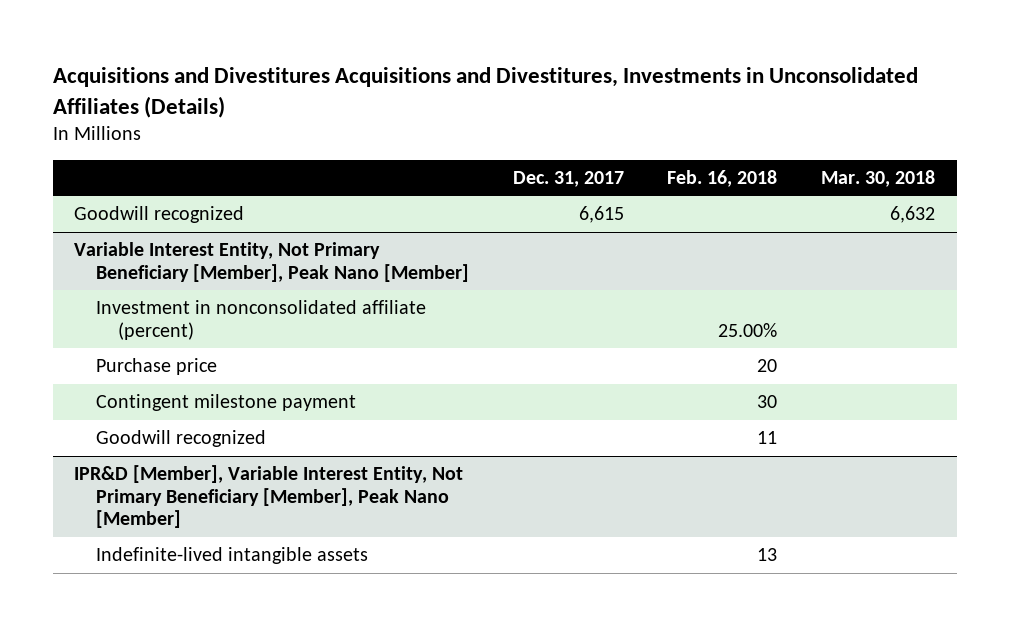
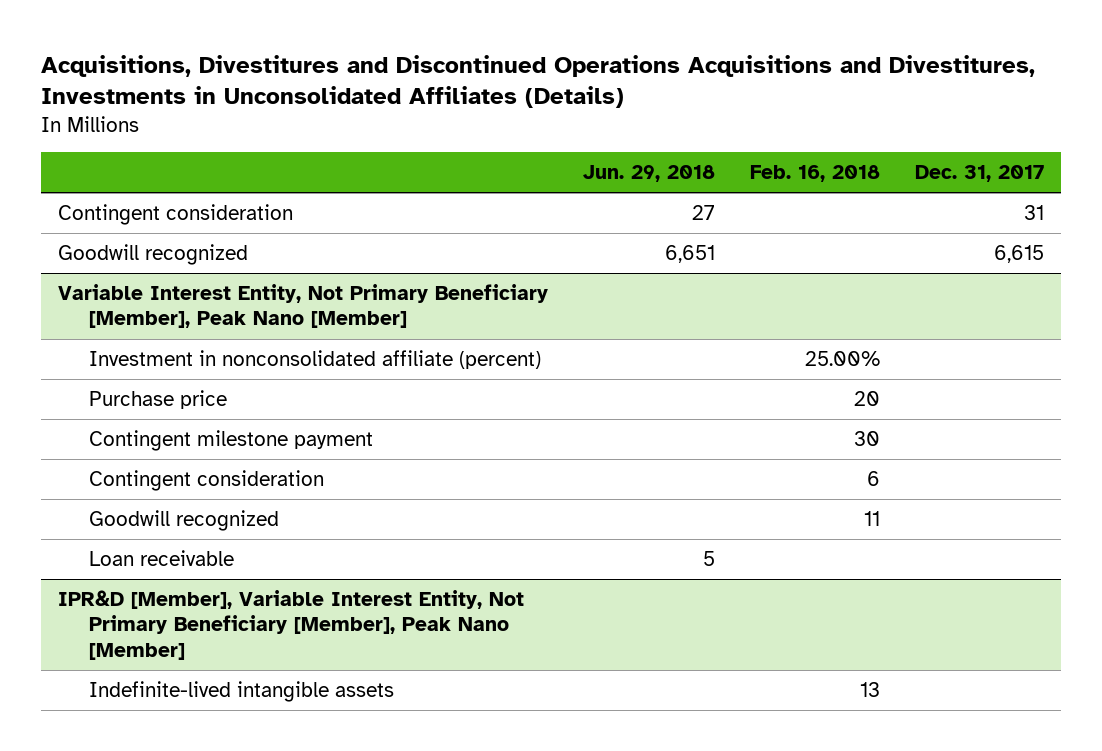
[52,67,918,118] Acquisitions and Divestitures Acquisitions and Divestitures, Investments in Unconsolidated Affiliates (Details) -> [41,54,1036,109] Acquisitions, Divestitures and Discontinued Operations Acquisitions and Divestitures, Investments in Unconsolidated Affiliates (Details)
[820,169,935,187] Mar. 30, 2018 -> none
none -> [583,164,716,182] Jun. 29, 2018
none -> [58,204,294,226] Contingent consideration
none -> [88,470,324,492] Contingent consideration
none -> [88,550,234,567] Loan receivable

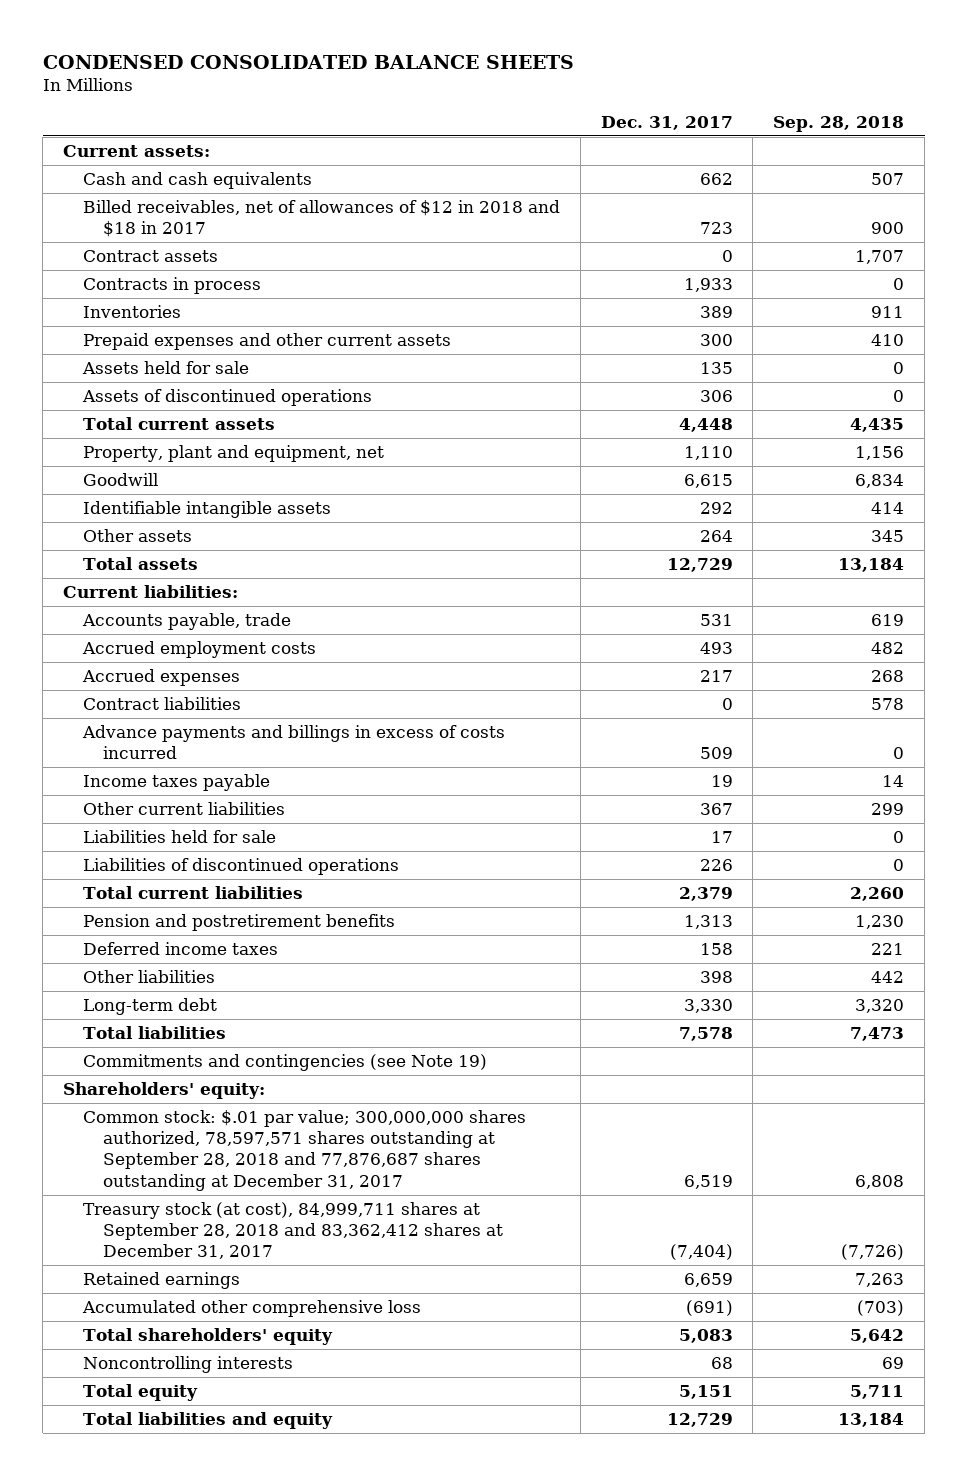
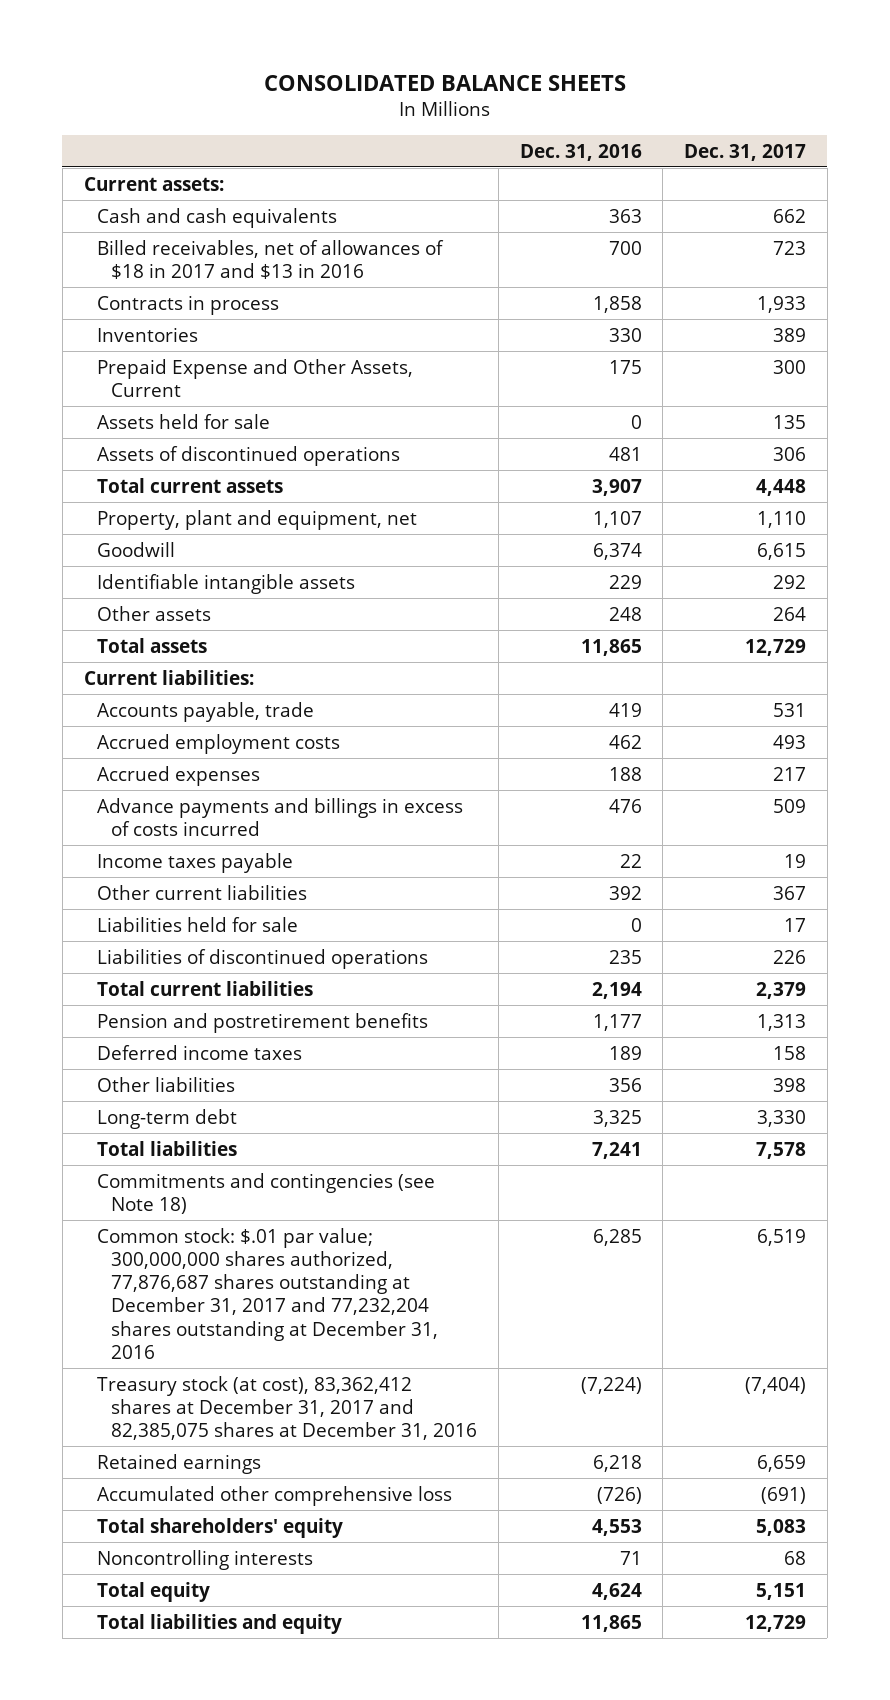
[42,54,574,69] CONDENSED CONSOLIDATED BALANCE SHEETS -> [263,75,626,92] CONSOLIDATED BALANCE SHEETS
[773,115,905,132] Sep. 28, 2018 -> none
none -> [519,143,642,161] Dec. 31, 2016
[82,250,218,263] Contract assets -> none
[82,200,560,238] Billed receivables, net of allowances of $12 in 2018 and $18 in 2017 -> [97,239,445,279] Billed receivables, net of allowances of $18 in 2017 and $13 in 2016
[82,333,451,351] Prepaid expenses and other current assets -> [97,358,414,397] Prepaid Expense and Other Assets, Current
[82,697,241,711] Contract liabilities -> none
[63,1082,266,1100] Shareholders' equity: -> none
[82,1054,487,1072] Commitments and contingencies (see Note 19) -> [97,1172,436,1214] Commitments and contingencies (see Note 18)
[82,1110,526,1191] Common stock: $.01 par value; 300,000,000 shares authorized, 78,597,571 shares outstanding at September 28, 2018 and 77,876,687 shares outstanding at December 31, 2017 -> [97,1227,439,1360] Common stock: $.01 par value; 300,000,000 shares authorized, 77,876,687 shares outstanding at December 31, 2017 and 77,232,204 shares outstanding at December 31, 2016
[82,1202,503,1260] Treasury stock (at cost), 84,999,711 shares at September 28, 2018 and 83,362,412 shares at December 31, 2017 -> [97,1375,478,1441] Treasury stock (at cost), 83,362,412 shares at December 31, 2017 and 82,385,075 shares at December 31, 2016

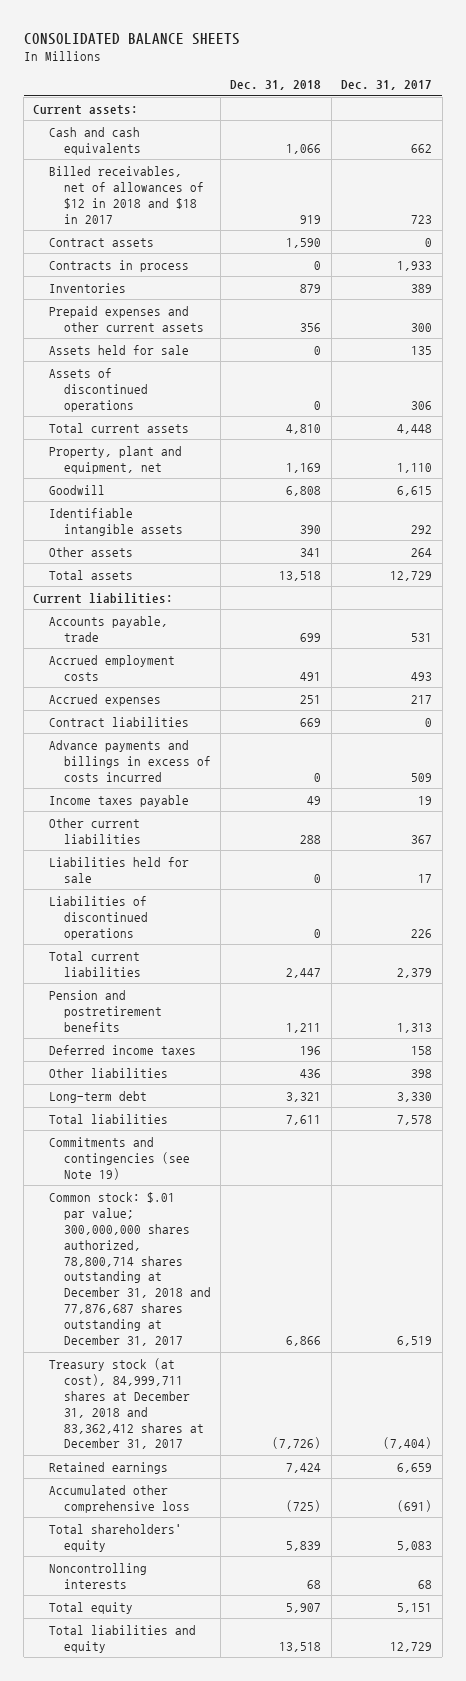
[519,143,642,161] Dec. 31, 2016 -> none
none -> [230,80,322,91] Dec. 31, 2018
[97,239,445,279] Billed receivables, net of allowances of $18 in 2017 and $13 in 2016 -> [48,165,204,224] Billed receivables, net of allowances of $12 in 2018 and $18 in 2017
none -> [48,237,154,247] Contract assets
[97,358,414,397] Prepaid Expense and Other Assets, Current -> [48,305,204,332] Prepaid expenses and other current assets
none -> [48,716,189,727] Contract liabilities
[97,1172,436,1214] Commitments and contingencies (see Note 18) -> [48,1136,190,1180] Commitments and contingencies (see Note 19)
[97,1227,439,1360] Common stock: $.01 par value; 300,000,000 shares authorized, 77,876,687 shares outstanding at December 31, 2017 and 77,232,204 shares outstanding at December 31, 2016 -> [48,1191,211,1347] Common stock: $.01 par value; 300,000,000 shares authorized, 78,800,714 shares outstanding at December 31, 2018 and 77,876,687 shares outstanding at December 31, 2017
[97,1375,478,1441] Treasury stock (at cost), 83,362,412 shares at December 31, 2017 and 82,385,075 shares at December 31, 2016 -> [48,1357,204,1450] Treasury stock (at cost), 84,999,711 shares at December 31, 2018 and 83,362,412 shares at December 31, 2017

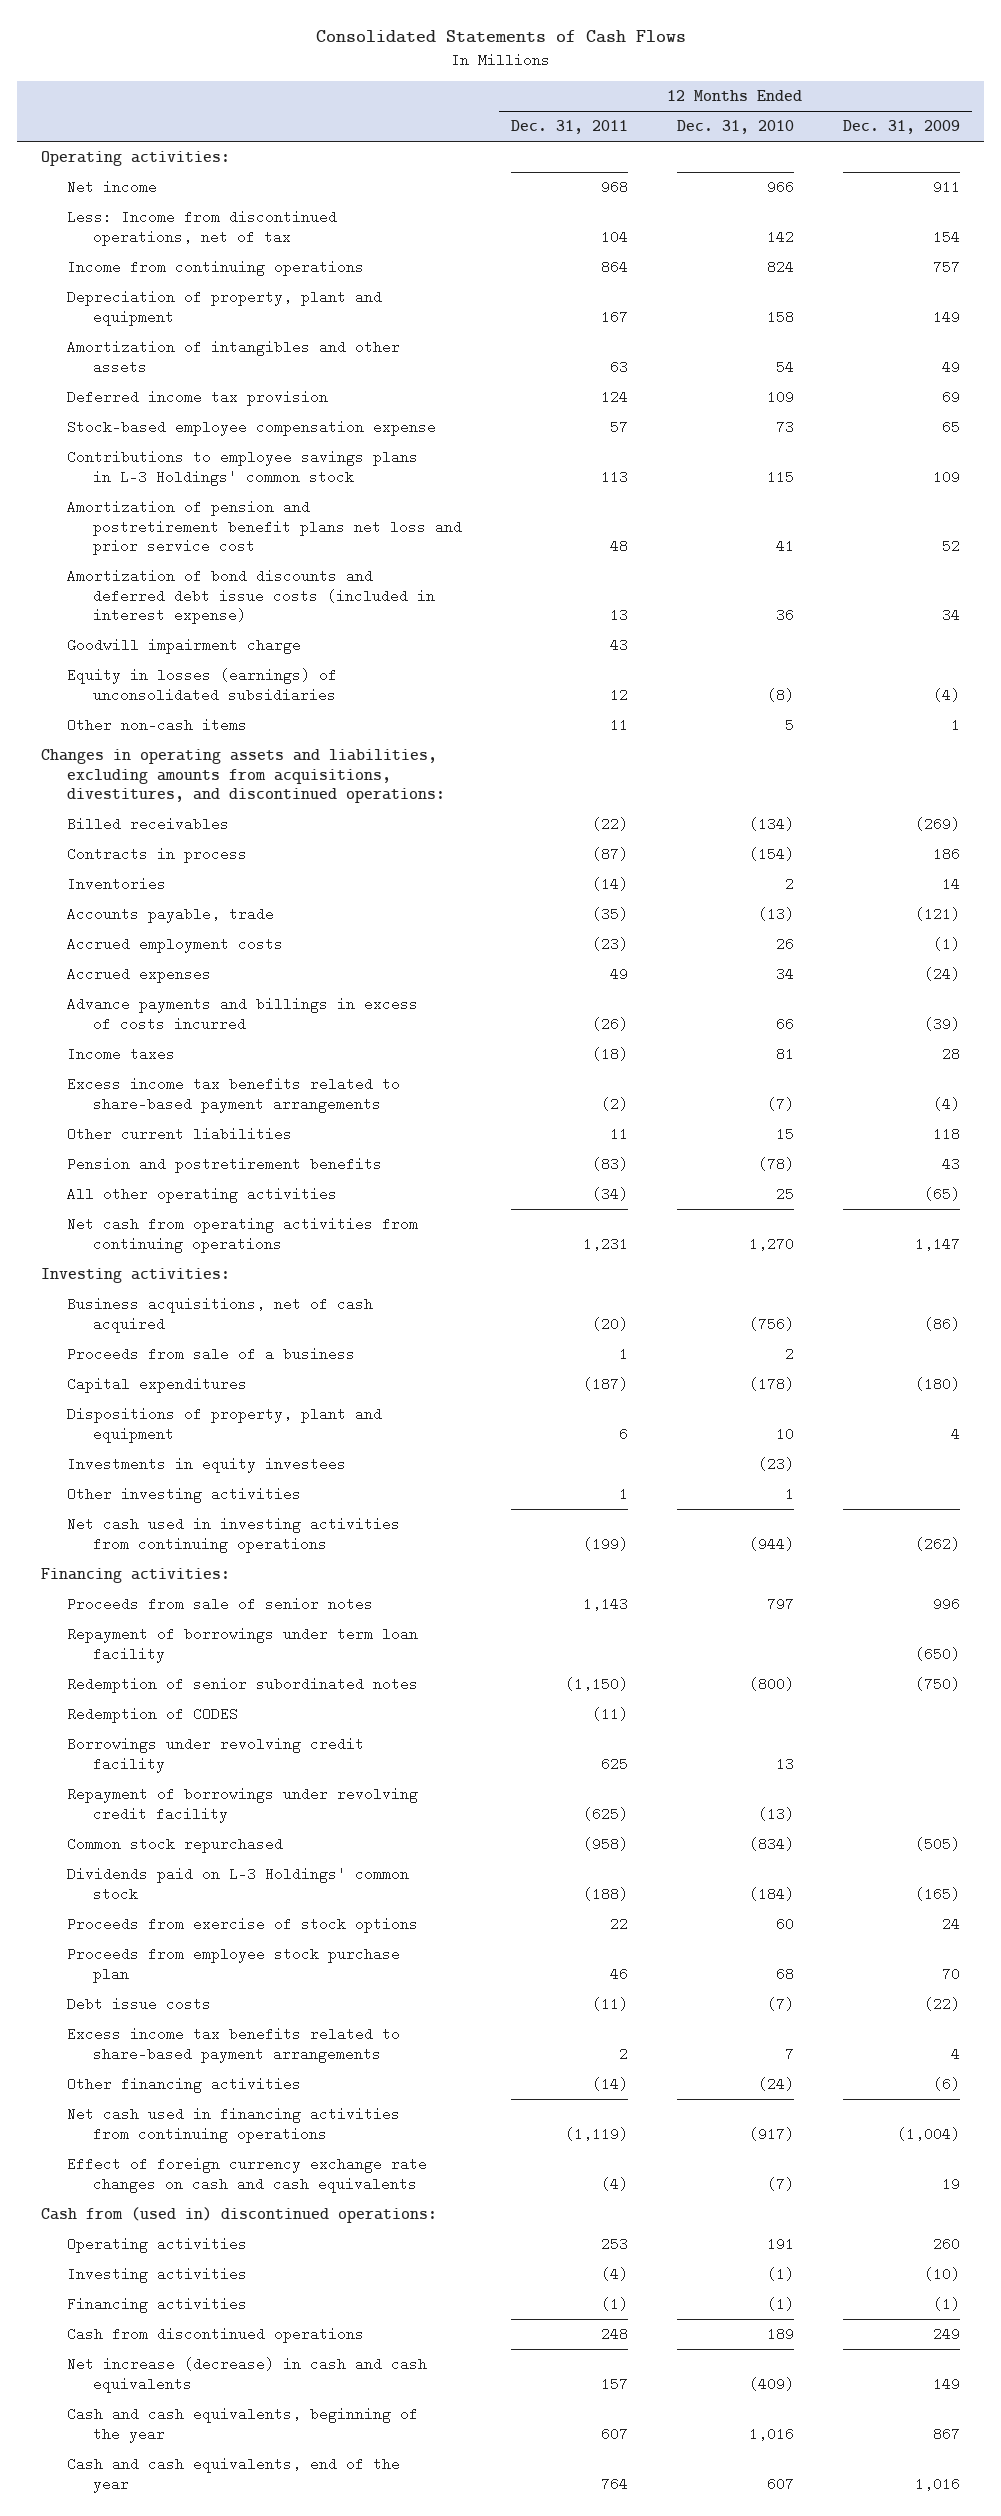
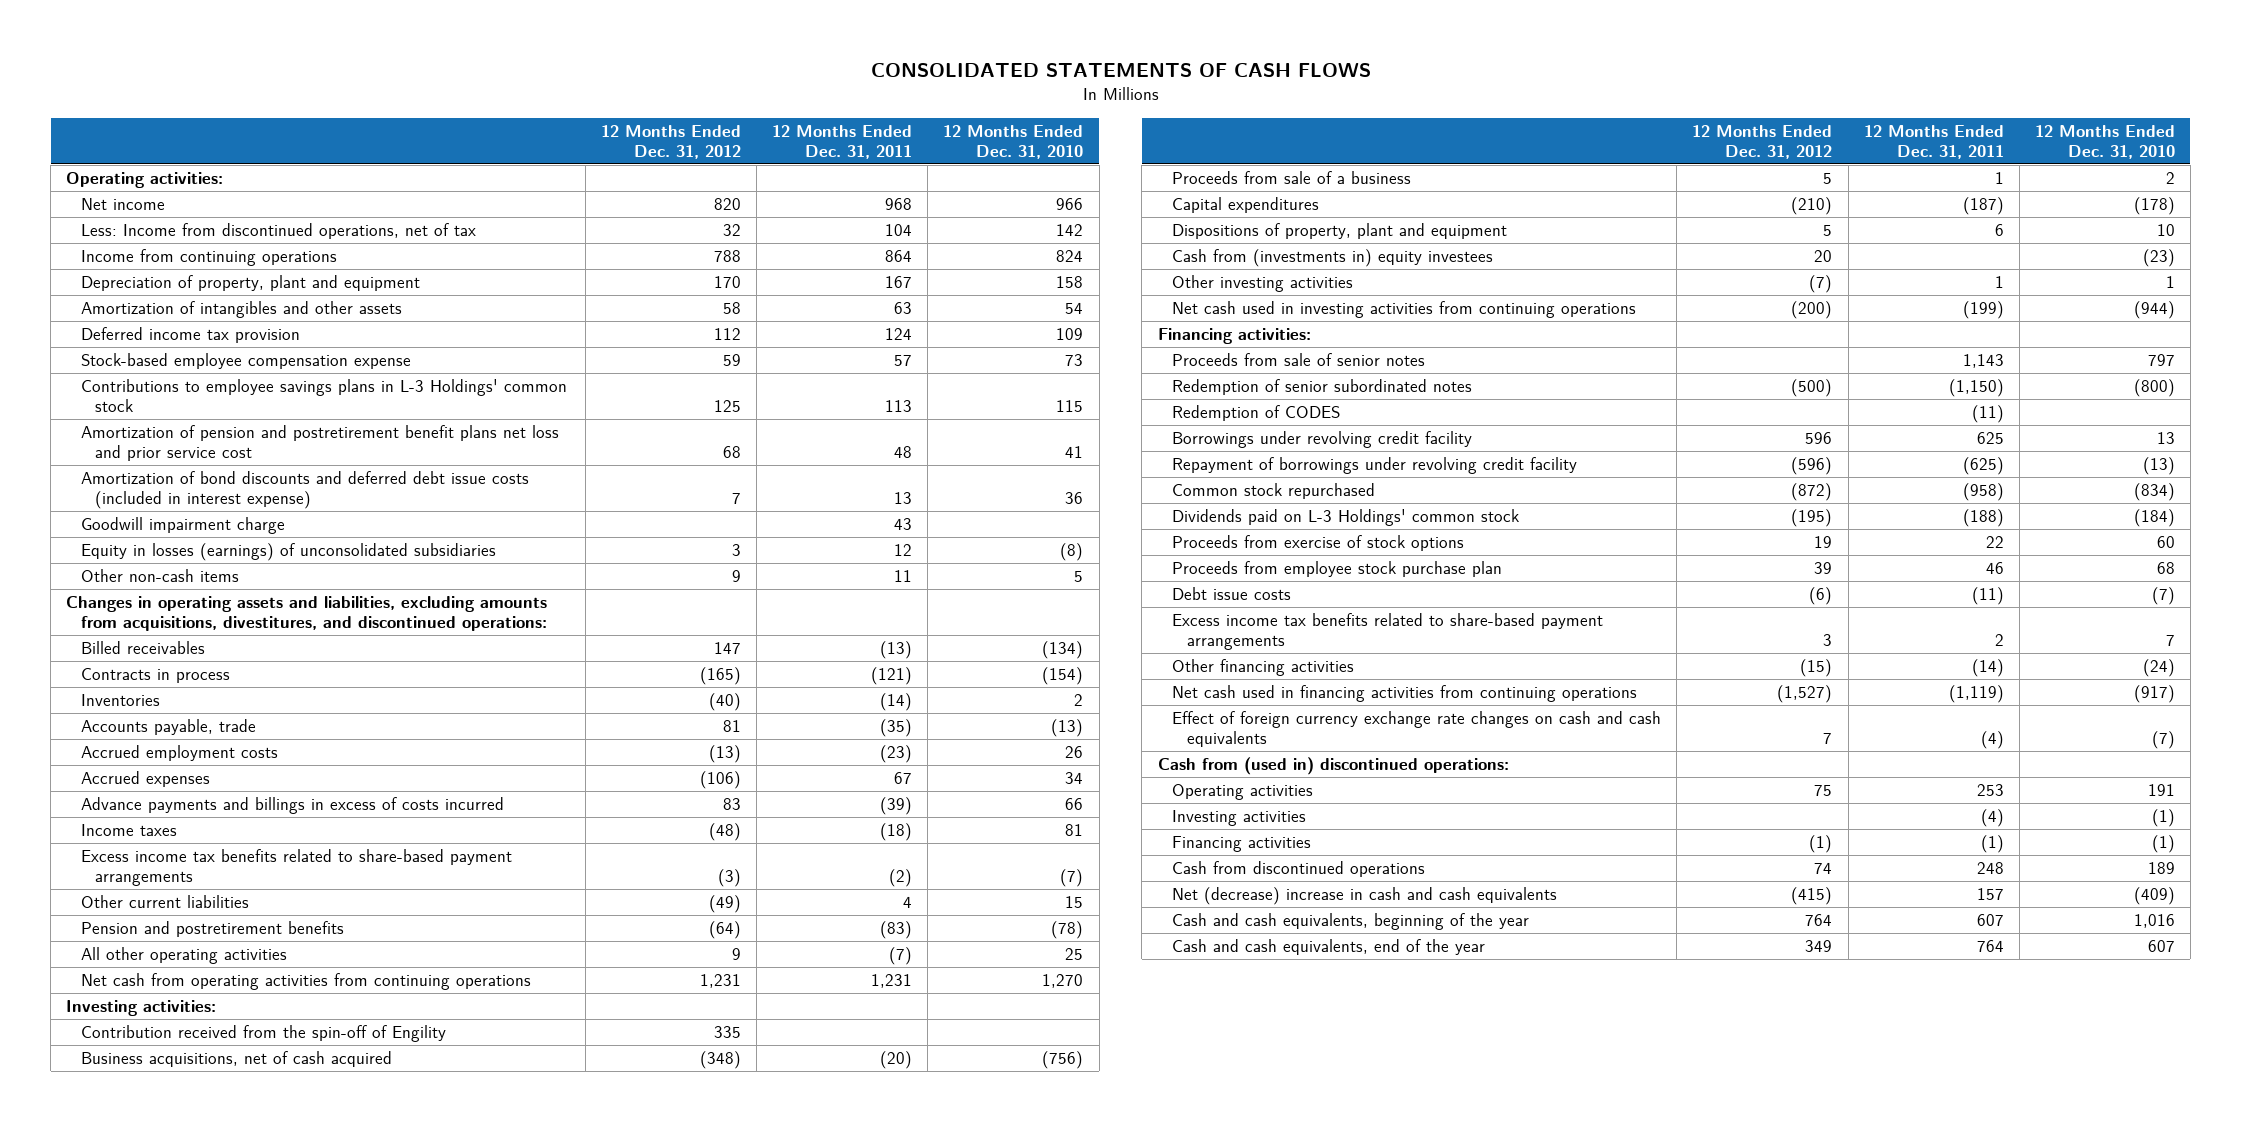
[315,30,686,44] Consolidated Statements of Cash Flows -> [870,63,1371,78] CONSOLIDATED STATEMENTS OF CASH FLOWS
[842,120,960,135] Dec. 31, 2009 -> none
none -> [601,124,742,159] 12 Months Ended Dec. 31, 2012
[591,817,628,832] (22) -> [880,640,913,659] (13)
[591,847,628,862] (87) -> [871,666,913,685] (121)
[609,967,628,982] 49 -> [894,771,913,784] 67
[591,1016,628,1031] (26) -> [880,796,913,815] (39)
[609,1127,628,1142] 11 -> [903,895,913,908] 4
[591,1187,628,1202] (34) -> [889,946,913,965] (7)
none -> [80,1024,446,1042] Contribution received from the spin-off of Engility
[67,1457,347,1474] Investments in equity investees -> [1172,248,1494,267] Cash from (investments in) equity investees
[67,1627,419,1663] Repayment of borrowings under term loan facility -> none
[67,2357,428,2393] Net increase (decrease) in cash and cash equivalents -> [1172,886,1558,905] Net (decrease) increase in cash and cash equivalents

